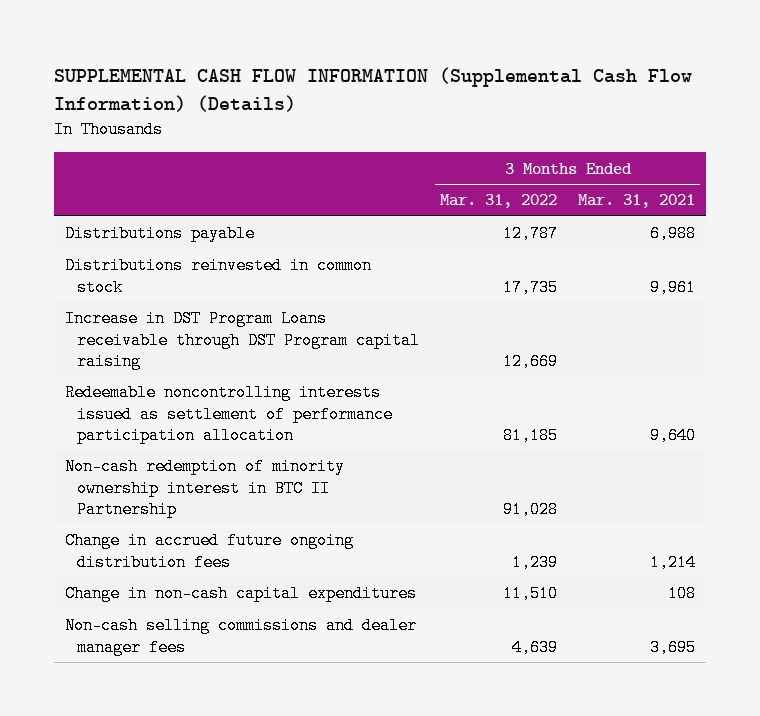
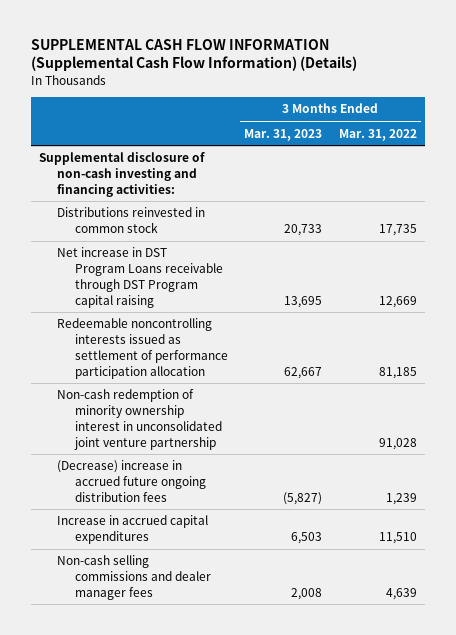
[578,194,696,209] Mar. 31, 2021 -> none
none -> [244,128,323,141] Mar. 31, 2023
[64,225,255,243] Distributions payable -> none
none -> [38,152,205,197] Supplemental disclosure of non-cash investing and financing activities:
[64,310,421,370] Increase in DST Program Loans receivable through DST Program capital raising -> [56,247,223,308] Net increase in DST Program Loans receivable through DST Program capital raising
[64,458,345,518] Non-cash redemption of minority ownership interest in BTC II Partnership -> [56,389,222,450] Non-cash redemption of minority ownership interest in unconsolidated joint venture partnership
[64,532,354,571] Change in accrued future ongoing distribution fees -> [56,460,206,502] (Decrease) increase in accrued future ongoing distribution fees
[64,585,417,603] Change in non-cash capital expenditures -> [56,515,208,545] Increase in accrued capital expenditures

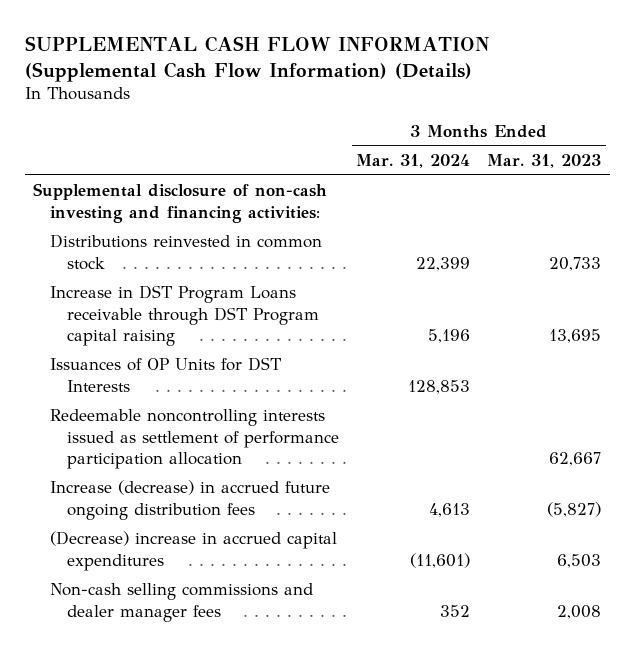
[338,128,417,141] Mar. 31, 2022 -> none
none -> [356,154,471,169] Mar. 31, 2024
[56,247,223,308] Net increase in DST Program Loans receivable through DST Program capital raising -> [50,285,319,347] Increase in DST Program Loans receivable through DST Program capital raising
none -> [50,357,282,392] Issuances of OP Units for DST Interests
[56,389,222,450] Non-cash redemption of minority ownership interest in unconsolidated joint venture partnership -> none
[56,460,206,502] (Decrease) increase in accrued future ongoing distribution fees -> [50,480,331,520] Increase (decrease) in accrued future ongoing distribution fees
[56,515,208,545] Increase in accrued capital expenditures -> [50,531,338,571] (Decrease) increase in accrued capital expenditures

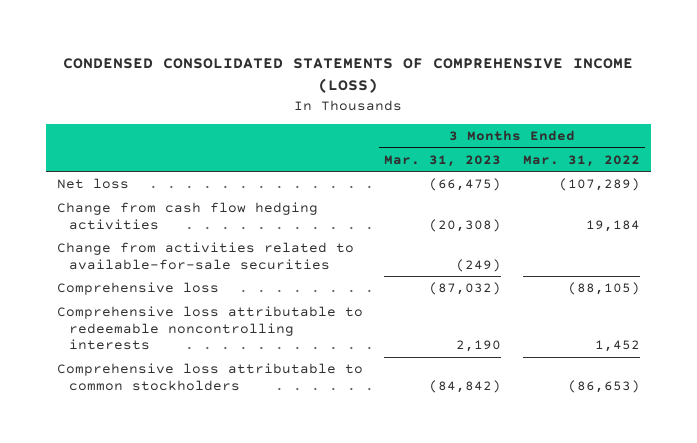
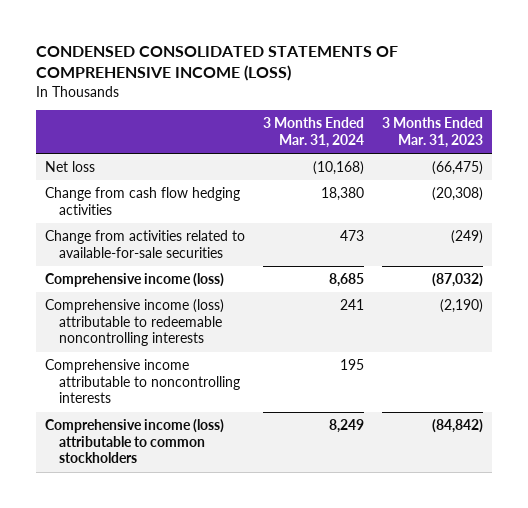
[523,154,641,167] Mar. 31, 2022 -> none
none -> [263,117,365,148] 3 Months Ended Mar. 31, 2024
[56,282,219,296] Comprehensive loss -> [45,273,225,288] Comprehensive income (loss)
[56,306,363,351] Comprehensive loss attributable to redeemable noncontrolling interests -> [45,299,225,347] Comprehensive income (loss) attributable to redeemable noncontrolling interests
[456,340,502,353] 2,190 -> [439,299,483,314] (2,190)
none -> [45,359,241,404] Comprehensive income attributable to noncontrolling interests
[56,363,363,391] Comprehensive loss attributable to common stockholders -> [45,419,225,464] Comprehensive income (loss) attributable to common stockholders

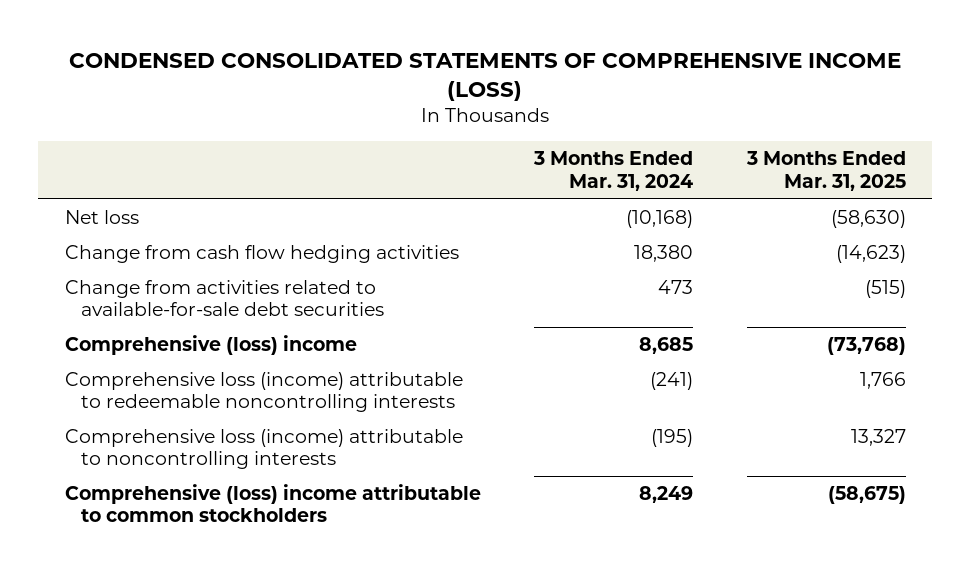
[381,117,483,148] 3 Months Ended Mar. 31, 2023 -> none
none -> [745,151,906,191] 3 Months Ended Mar. 31, 2025
[45,230,246,258] Change from activities related to available-for-sale securities -> [65,280,385,317] Change from activities related to available-for-sale debt securities
[45,273,225,288] Comprehensive income (loss) -> [65,335,358,356] Comprehensive (loss) income
[45,299,225,347] Comprehensive income (loss) attributable to redeemable noncontrolling interests -> [65,372,464,413] Comprehensive loss (income) attributable to redeemable noncontrolling interests
[340,299,365,311] 241 -> [650,372,694,391] (241)
[45,359,241,404] Comprehensive income attributable to noncontrolling interests -> [65,429,464,470] Comprehensive loss (income) attributable to noncontrolling interests
[340,359,365,371] 195 -> [651,429,694,448] (195)
[45,419,225,464] Comprehensive income (loss) attributable to common stockholders -> [65,484,482,523] Comprehensive (loss) income attributable to common stockholders

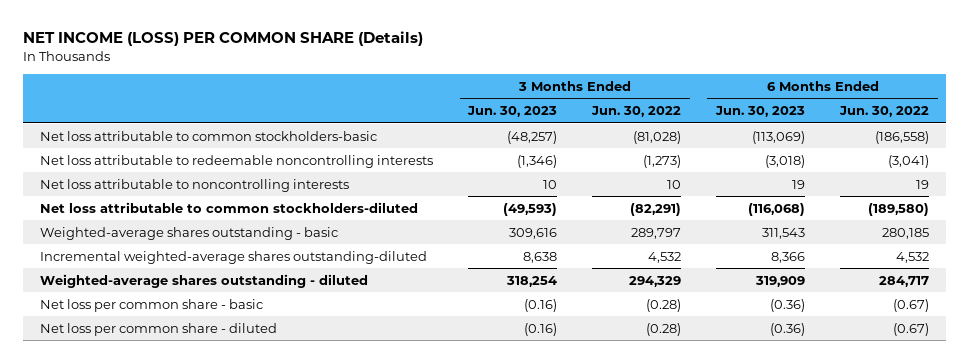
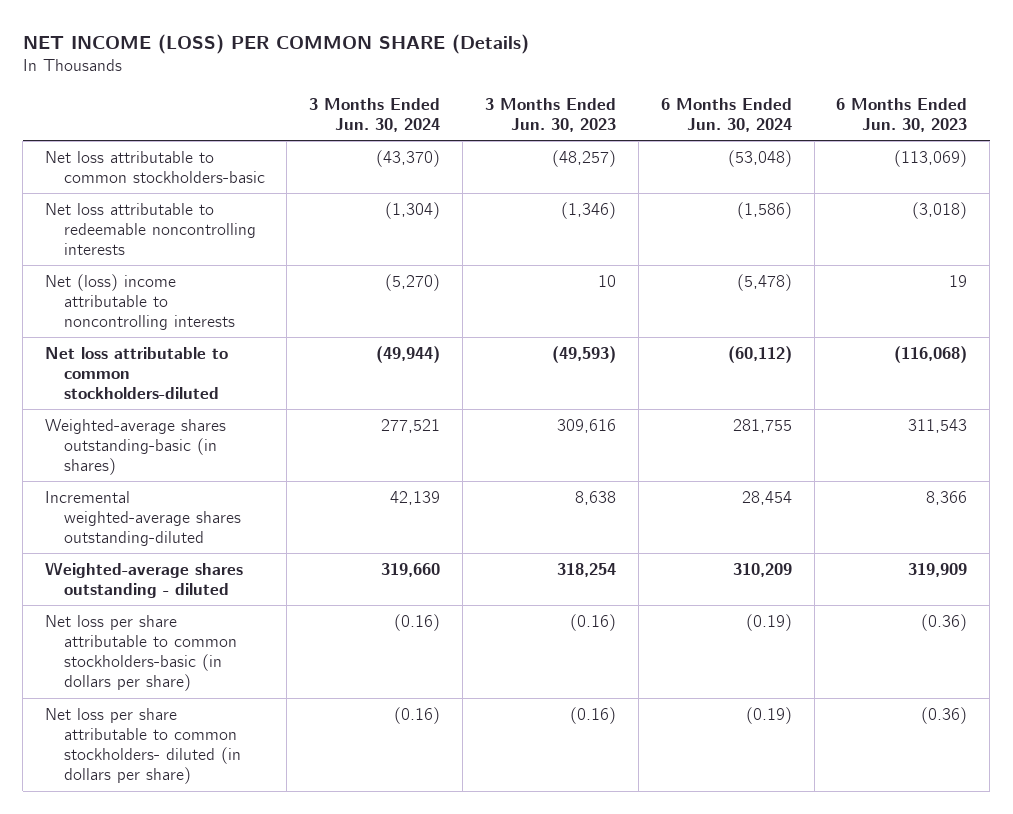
[591,106,682,118] Jun. 30, 2022 -> none
[838,106,929,118] Jun. 30, 2022 -> none
none -> [309,97,441,132] 3 Months Ended Jun. 30, 2024
none -> [660,97,792,132] 6 Months Ended Jun. 30, 2024
[40,178,350,192] Net loss attributable to noncontrolling interests -> [45,273,235,331] Net (loss) income attributable to noncontrolling interests
[40,226,339,240] Weighted-average shares outstanding - basic -> [45,418,227,476] Weighted-average shares outstanding-basic (in shares)
[40,298,264,312] Net loss per common share - basic -> [45,614,237,692] Net loss per share attributable to common stockholders-basic (in dollars per share)
[40,322,278,336] Net loss per common share - diluted -> [45,707,241,785] Net loss per share attributable to common stockholders- diluted (in dollars per share)

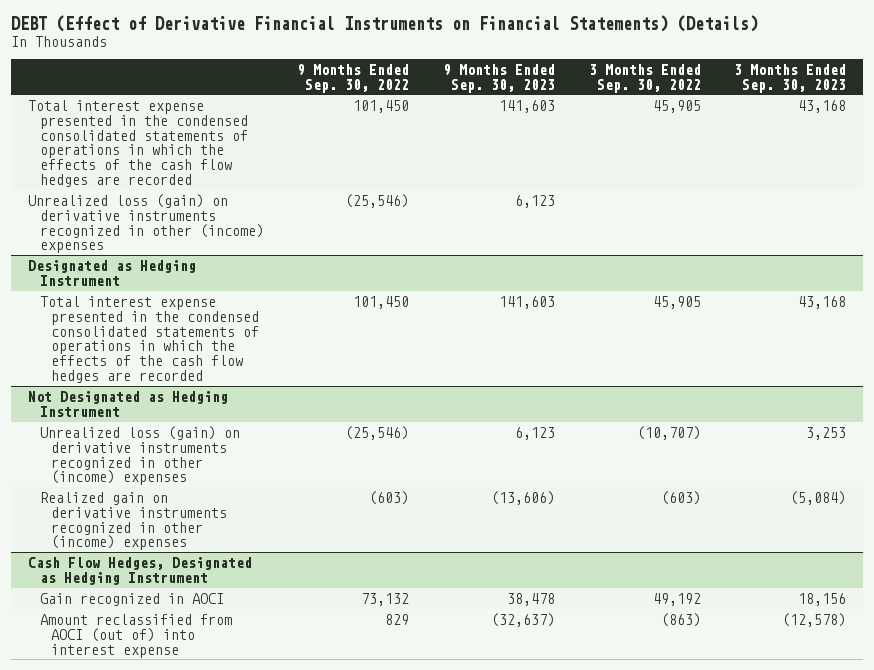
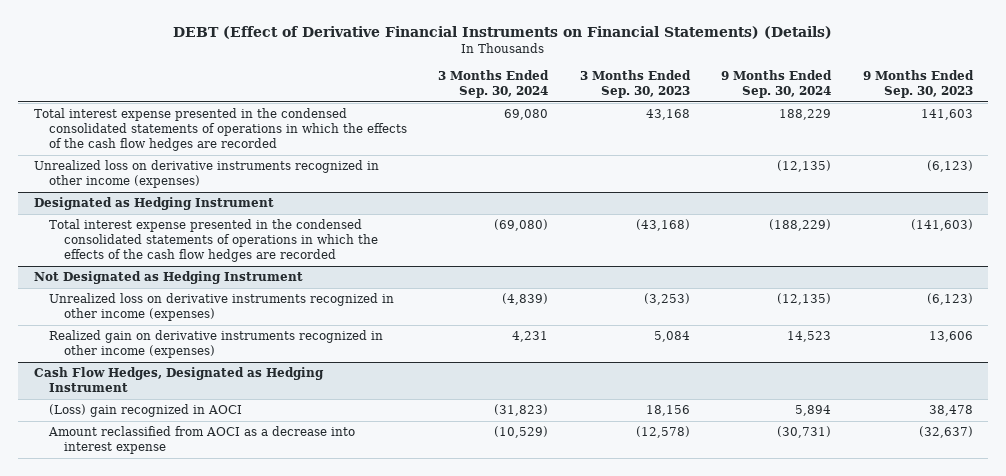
[297,63,410,93] 9 Months Ended Sep. 30, 2022 -> none
[588,63,701,93] 3 Months Ended Sep. 30, 2022 -> none
none -> [438,70,550,99] 3 Months Ended Sep. 30, 2024
none -> [721,70,833,99] 9 Months Ended Sep. 30, 2024
[28,194,264,254] Unrealized loss (gain) on derivative instruments recognized in other (income) expenses -> [33,160,379,189] Unrealized loss on derivative instruments recognized in other income (expenses)
[514,195,555,209] 6,123 -> [926,160,973,173] (6,123)
[498,296,555,310] 141,603 -> [910,219,973,232] (141,603)
[798,296,847,310] 43,168 -> [635,219,690,232] (43,168)
[39,426,240,486] Unrealized loss (gain) on derivative instruments recognized in other (income) expenses -> [48,293,394,322] Unrealized loss on derivative instruments recognized in other income (expenses)
[514,427,555,441] 6,123 -> [926,293,973,306] (6,123)
[806,427,847,441] 3,253 -> [643,293,690,306] (3,253)
[39,492,228,551] Realized gain on derivative instruments recognized in other (income) expenses -> [48,330,383,359] Realized gain on derivative instruments recognized in other income (expenses)
[490,491,555,506] (13,606) -> [928,331,973,343] 13,606
[790,491,847,506] (5,084) -> [653,331,690,343] 5,084
[39,593,224,607] Gain recognized in AOCI -> [48,404,242,418] (Loss) gain recognized in AOCI
[39,614,232,658] Amount reclassified from AOCI (out of) into interest expense -> [47,426,355,455] Amount reclassified from AOCI as a decrease into interest expense

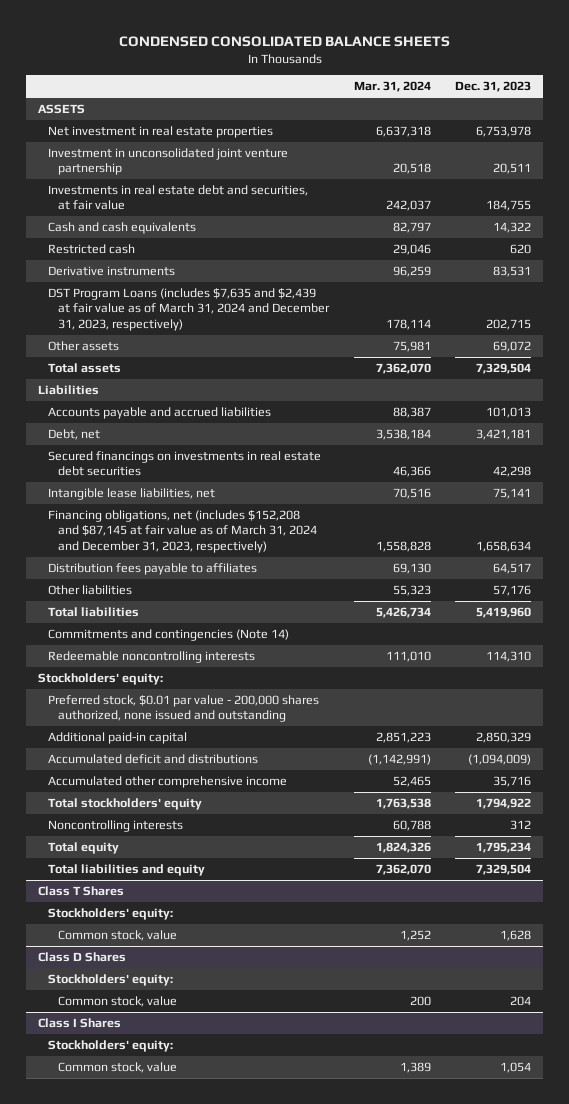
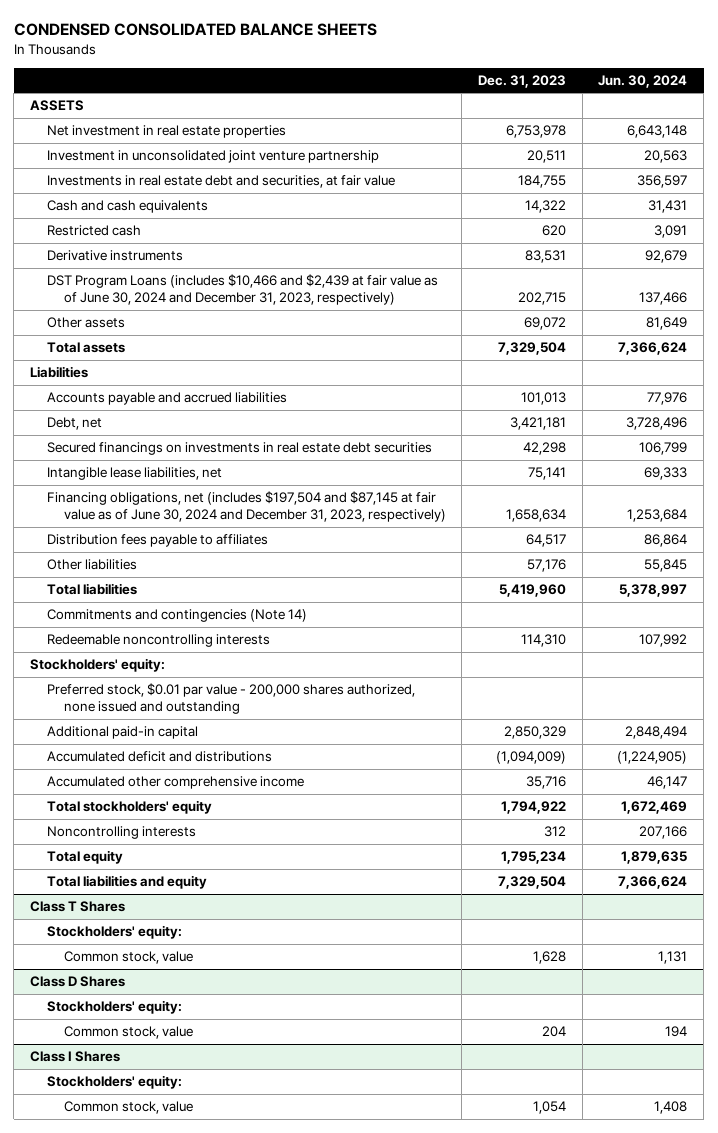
[353,81,431,93] Mar. 31, 2024 -> none
none -> [598,74,688,88] Jun. 30, 2024
[48,288,331,331] DST Program Loans (includes $7,635 and $2,439 at fair value as of March 31, 2024 and December 31, 2023, respectively) -> [46,274,438,306] DST Program Loans (includes $10,466 and $2,439 at fair value as of June 30, 2024 and December 31, 2023, respectively)
[48,510,318,553] Financing obligations, net (includes $152,208 and $87,145 at fair value as of March 31, 2024 and December 31, 2023, respectively) -> [46,491,446,523] Financing obligations, net (includes $197,504 and $87,145 at fair value as of June 30, 2024 and December 31, 2023, respectively)

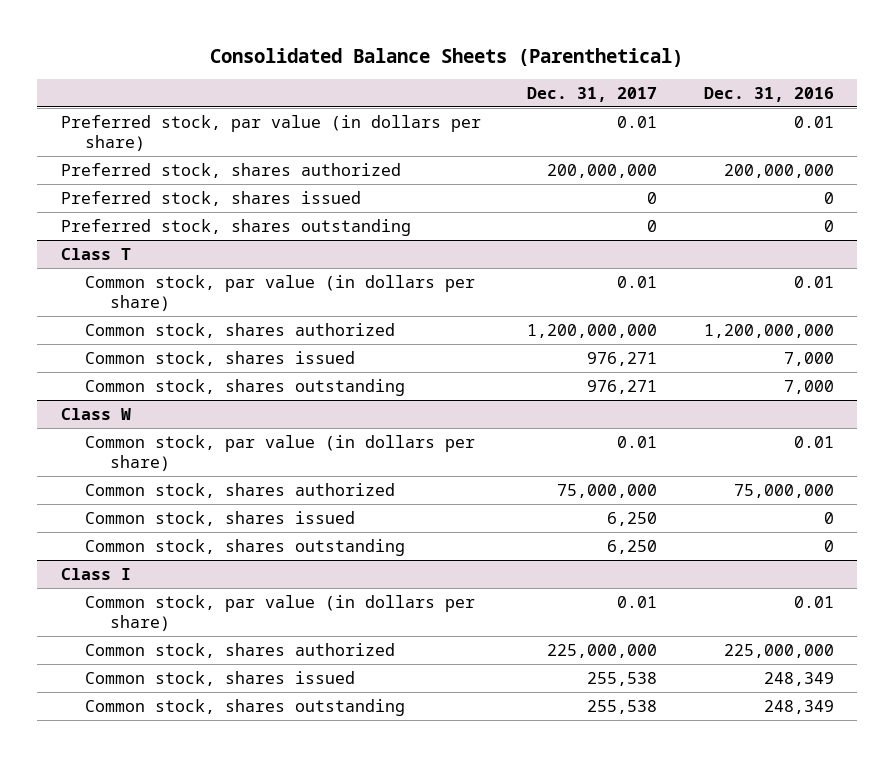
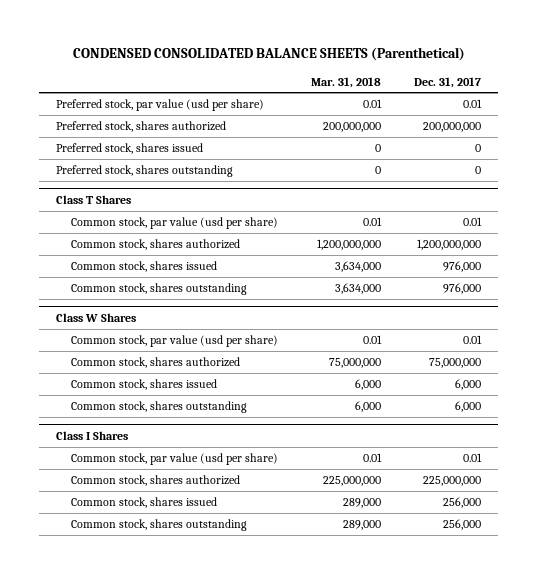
[210,47,684,67] Consolidated Balance Sheets (Parenthetical) -> [72,47,465,62] CONDENSED CONSOLIDATED BALANCE SHEETS (Parenthetical)
[703,86,834,102] Dec. 31, 2016 -> none
none -> [311,76,382,88] Mar. 31, 2018
[60,114,481,152] Preferred stock, par value (in dollars per share) -> [55,99,264,112] Preferred stock, par value (usd per share)
[60,247,131,260] Class T -> [55,194,131,204] Class T Shares
[85,274,476,312] Common stock, par value (in dollars per share) -> [71,217,279,230] Common stock, par value (usd per share)
[587,351,658,366] 976,271 -> [443,261,482,273] 976,000
[587,379,658,394] 976,271 -> [443,283,482,295] 976,000
[60,407,131,420] Class W -> [55,312,136,322] Class W Shares
[85,434,476,472] Common stock, par value (in dollars per share) -> [71,335,279,348] Common stock, par value (usd per share)
[607,511,658,526] 6,250 -> [455,379,482,391] 6,000
[607,539,658,554] 6,250 -> [455,401,482,413] 6,000
[60,567,131,580] Class I -> [55,430,128,440] Class I Shares
[85,594,476,632] Common stock, par value (in dollars per share) -> [71,453,279,466] Common stock, par value (usd per share)
[587,671,658,686] 255,538 -> [443,497,482,509] 256,000
[587,699,658,714] 255,538 -> [443,519,482,531] 256,000

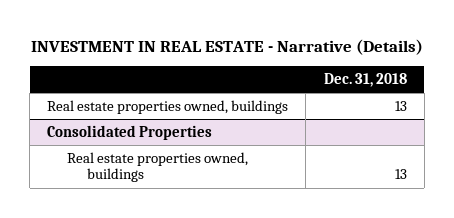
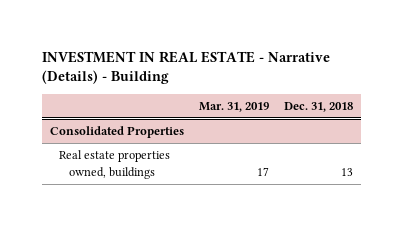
[30,38,423,55] INVESTMENT IN REAL ESTATE - Narrative (Details) -> [41,50,330,85] INVESTMENT IN REAL ESTATE - Narrative (Details) - Building
none -> [198,101,269,112] Mar. 31, 2019
[47,99,289,114] Real estate properties owned, buildings -> none

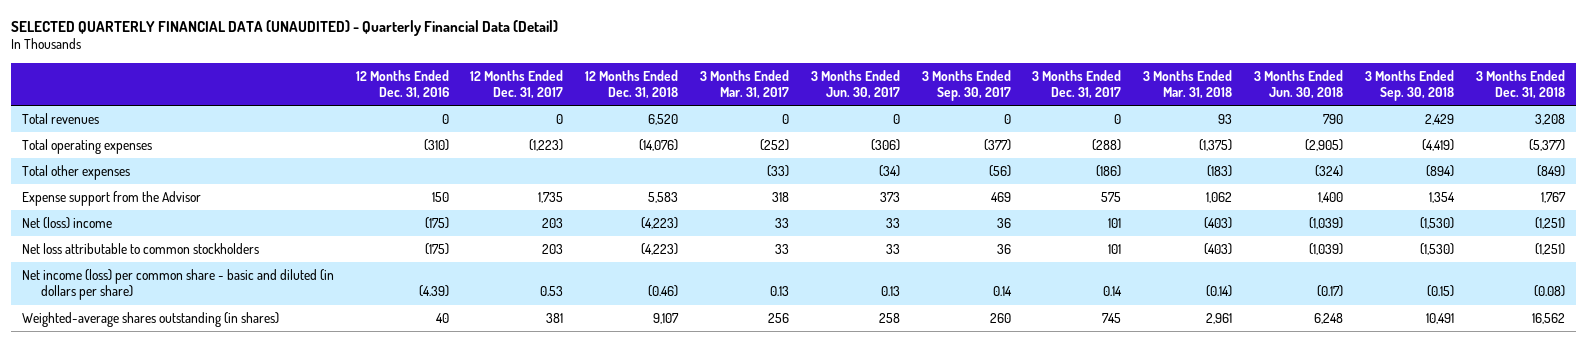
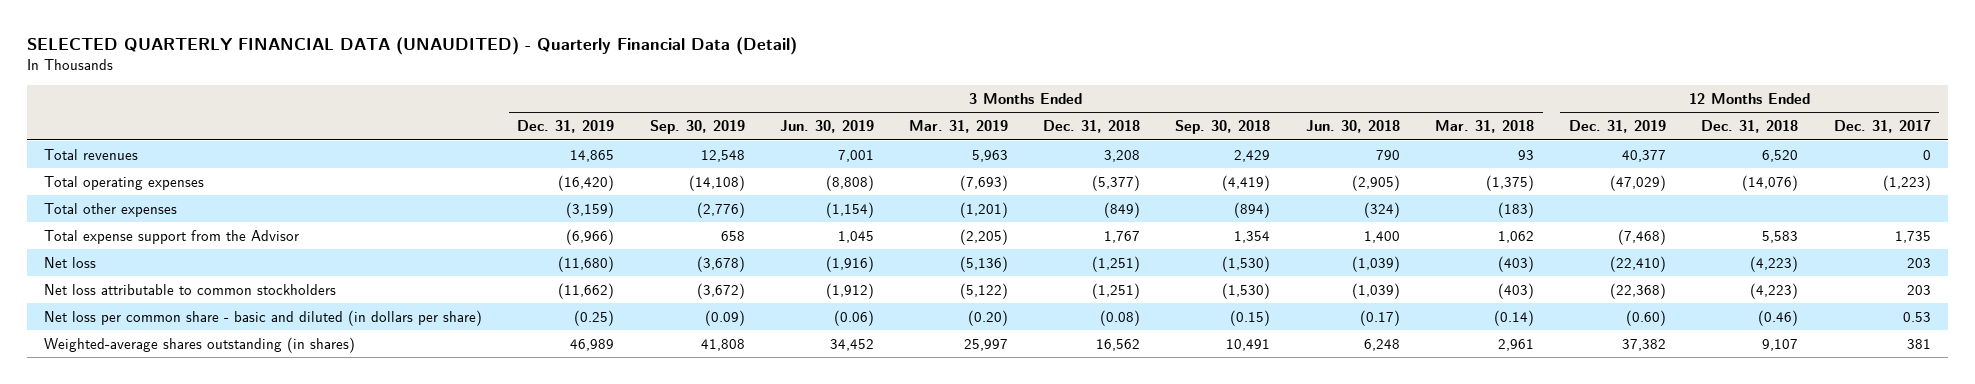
[355,69,449,100] 12 Months Ended Dec. 31, 2016 -> none
[700,69,790,100] 3 Months Ended Mar. 31, 2017 -> none
[810,69,900,100] 3 Months Ended Jun. 30, 2017 -> none
[921,69,1011,102] 3 Months Ended Sep. 30, 2017 -> none
[1032,69,1122,100] 3 Months Ended Dec. 31, 2017 -> none
none -> [517,120,615,134] Dec. 31, 2019
none -> [649,120,745,135] Sep. 30, 2019
none -> [779,120,874,134] Jun. 30, 2019
none -> [908,120,1008,134] Mar. 31, 2019
none -> [1569,120,1667,134] Dec. 31, 2019
[21,190,201,206] Expense support from the Advisor -> [44,229,300,244] Total expense support from the Advisor
[21,216,112,229] Net (loss) income -> [44,256,97,268] Net loss
[21,268,334,301] Net income (loss) per common share - basic and diluted (in dollars per share) -> [44,309,483,326] Net loss per common share - basic and diluted (in dollars per share)

